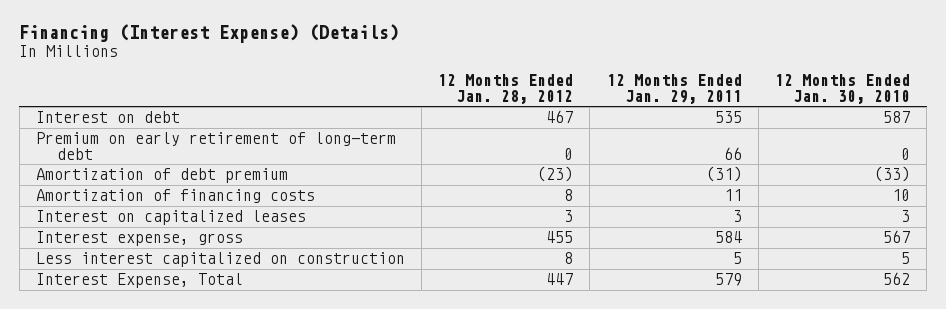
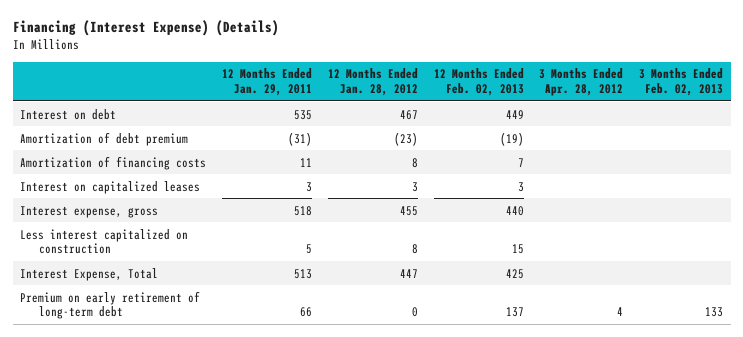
[774,74,910,105] 12 Months Ended Jan. 30, 2010 -> none
none -> [433,68,524,97] 12 Months Ended Feb. 02, 2013
none -> [539,68,624,97] 3 Months Ended Apr. 28, 2012
none -> [639,68,724,97] 3 Months Ended Feb. 02, 2013
[714,231,742,244] 584 -> [294,205,313,216] 518
[714,273,742,287] 579 -> [294,268,313,279] 513
[35,132,396,161] Premium on early retirement of long-term debt -> [20,290,201,320] Premium on early retirement of long-term debt

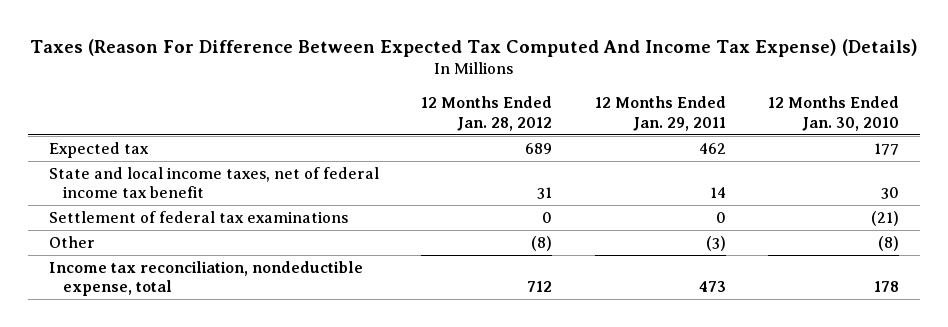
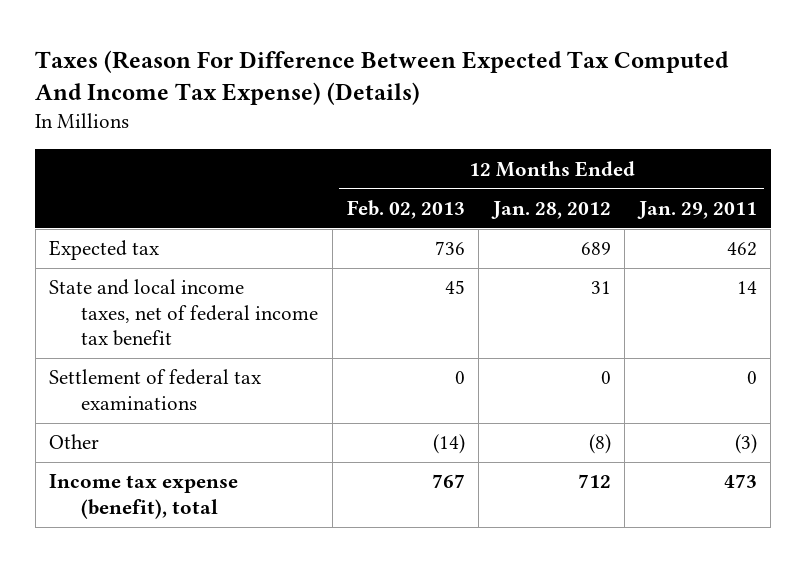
[768,96,900,131] 12 Months Ended Jan. 30, 2010 -> none
none -> [346,199,465,219] Feb. 02, 2013
[49,261,364,297] Income tax reconciliation, nondeductible expense, total -> [49,474,239,519] Income tax expense (benefit), total

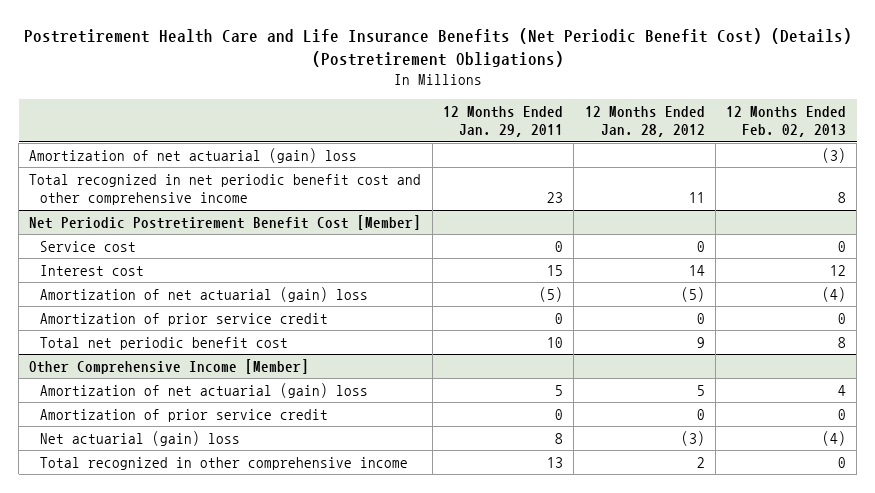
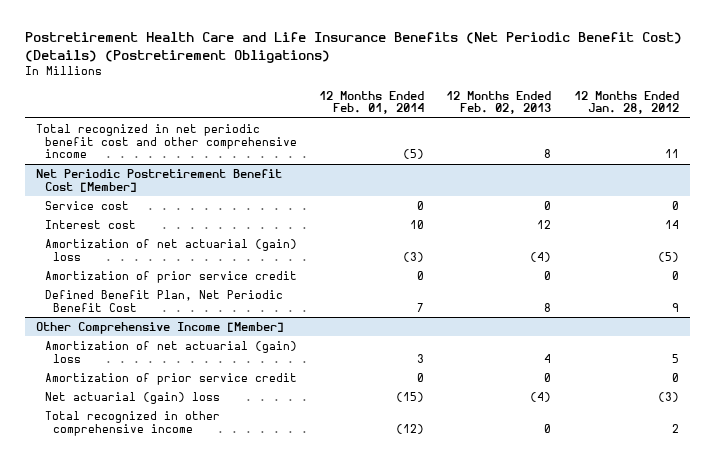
[442,105,563,138] 12 Months Ended Jan. 29, 2011 -> none
none -> [319,90,425,115] 12 Months Ended Feb. 01, 2014
[29,147,358,163] Amortization of net actuarial (gain) loss -> none
[40,336,289,350] Total net periodic benefit cost -> [44,289,283,312] Defined Benefit Plan, Net Periodic Benefit Cost

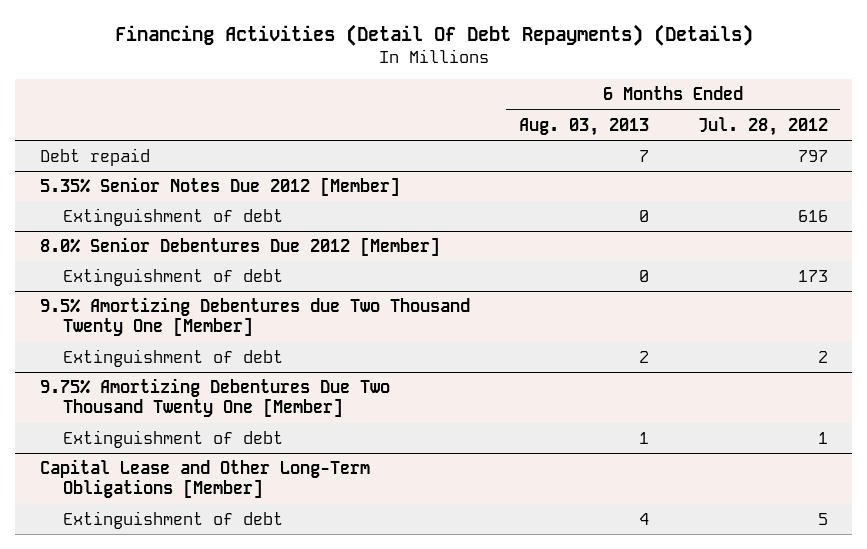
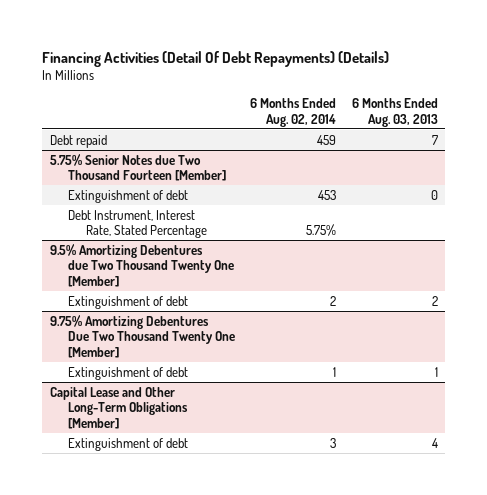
[697,116,828,136] Jul. 28, 2012 -> none
none -> [250,98,337,127] 6 Months Ended Aug. 02, 2014
[39,176,400,196] 5.35% Senior Notes Due 2012 [Member] -> none
[63,207,284,226] Extinguishment of debt -> none
[39,236,440,256] 8.0% Senior Debentures Due 2012 [Member] -> none
none -> [49,153,227,182] 5.75% Senior Notes due Two Thousand Fourteen [Member]
none -> [68,209,208,239] Debt Instrument, Interest Rate, Stated Percentage

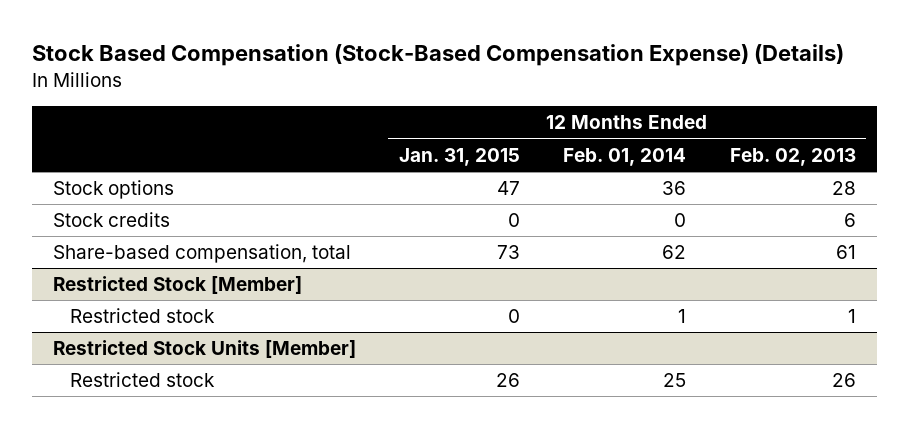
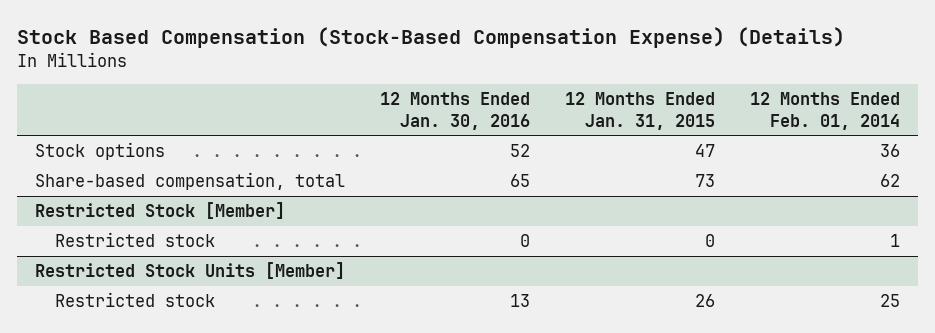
[729,147,856,166] Feb. 02, 2013 -> none
none -> [380,92,531,130] 12 Months Ended Jan. 30, 2016
[53,212,171,228] Stock credits -> none

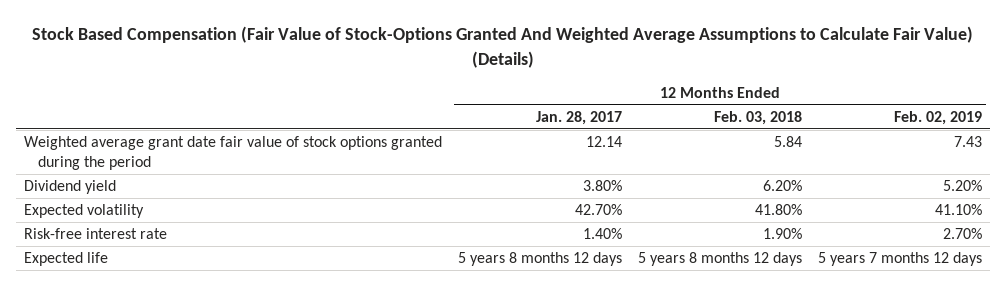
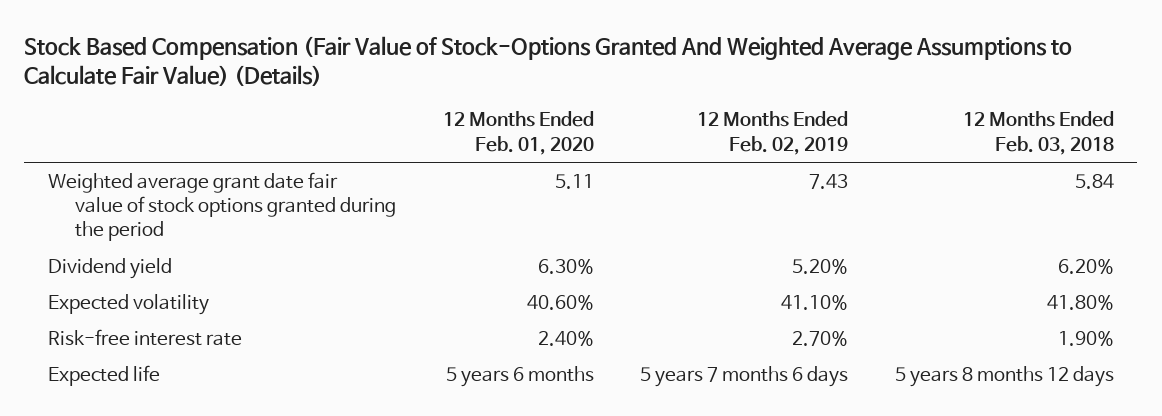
[535,110,622,125] Jan. 28, 2017 -> none
none -> [442,111,594,155] 12 Months Ended Feb. 01, 2020
[818,252,983,267] 5 years 7 months 12 days -> [640,365,849,387] 5 years 7 months 6 days

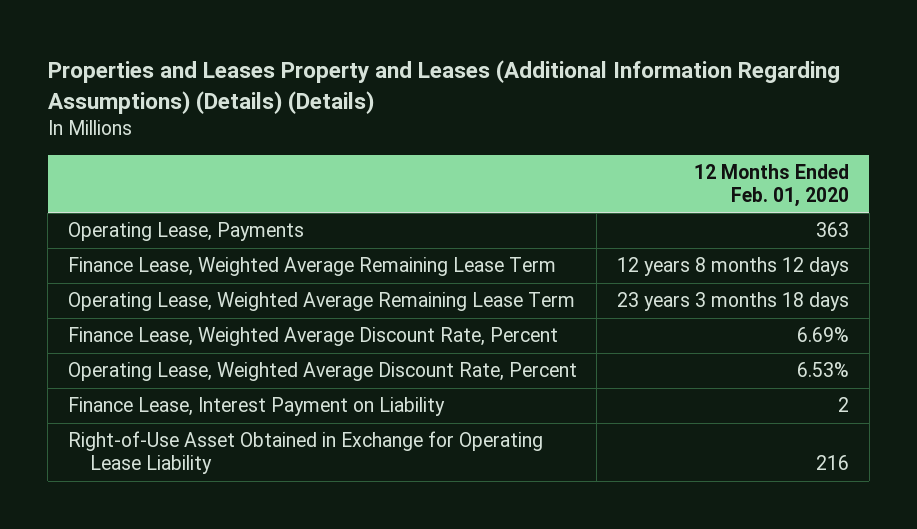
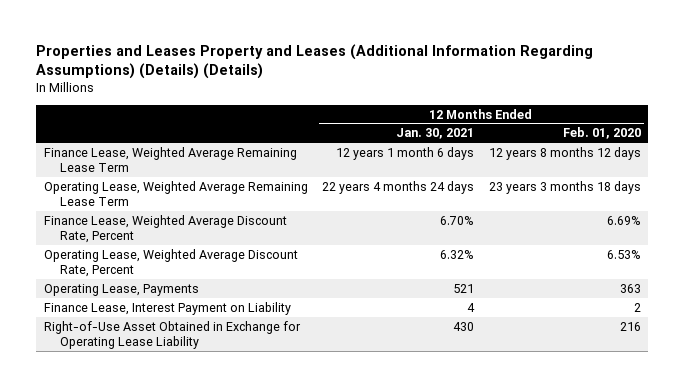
none -> [396,128,475,140] Jan. 30, 2021
[67,222,304,242] Operating Lease, Payments -> [43,283,199,296] Operating Lease, Payments

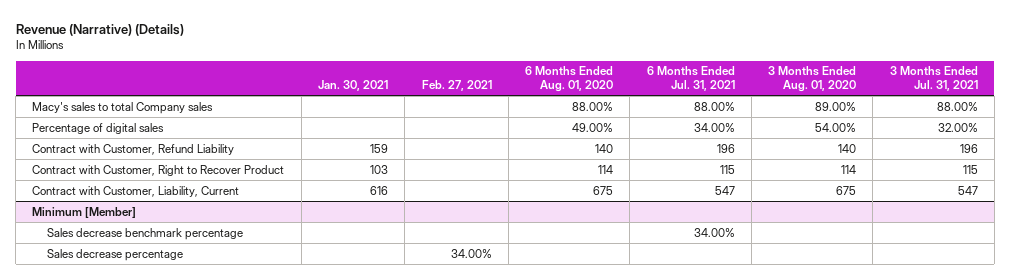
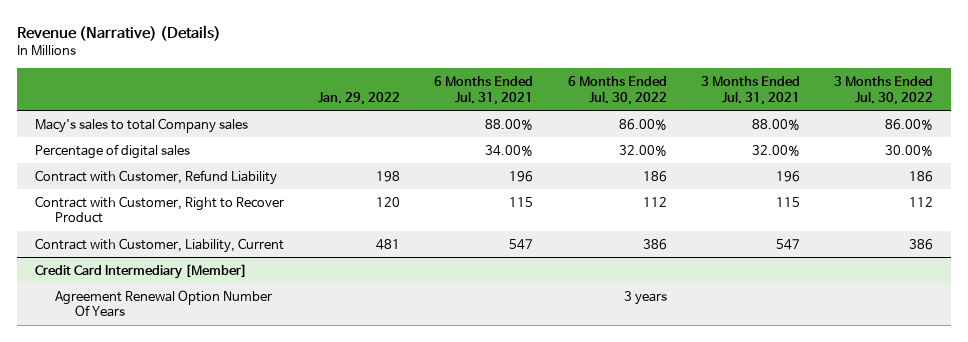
[318,80,389,92] Jan. 30, 2021 -> none
[421,80,492,92] Feb. 27, 2021 -> none
[525,66,614,93] 6 Months Ended Aug. 01, 2020 -> none
[768,66,857,93] 3 Months Ended Aug. 01, 2020 -> none
none -> [317,91,400,105] Jan. 29, 2022
none -> [567,76,667,105] 6 Months Ended Jul. 30, 2022
none -> [834,76,934,105] 3 Months Ended Jul. 30, 2022
[32,206,137,218] Minimum [Member] -> none
[47,227,244,240] Sales decrease benchmark percentage -> none
[47,248,184,261] Sales decrease percentage -> none
none -> [34,263,247,279] Credit Card Intermediary [Member]
none -> [54,289,272,318] Agreement Renewal Option Number Of Years

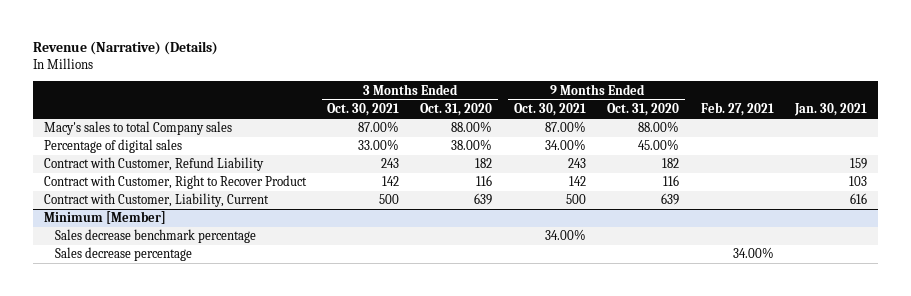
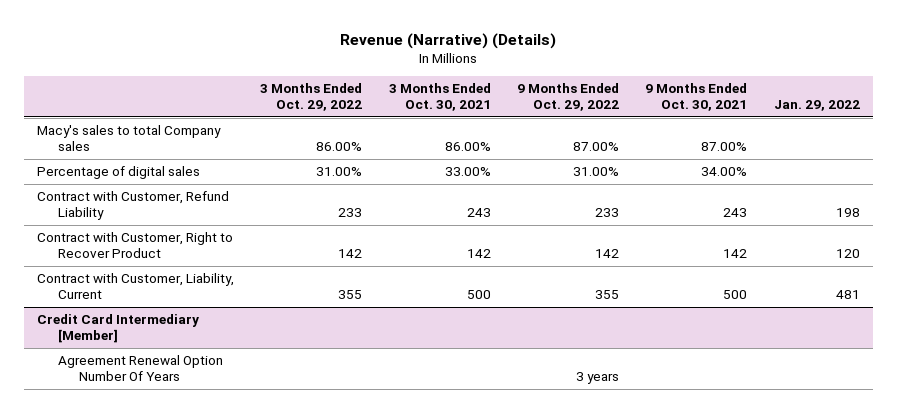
[420,102,493,116] Oct. 31, 2020 -> none
[607,102,680,116] Oct. 31, 2020 -> none
[700,101,774,116] Feb. 27, 2021 -> none
[794,102,868,116] Jan. 30, 2021 -> none
none -> [260,83,363,111] 3 Months Ended Oct. 29, 2022
none -> [517,83,620,111] 9 Months Ended Oct. 29, 2022
none -> [773,99,860,111] Jan. 29, 2022
[358,121,400,133] 87.00% -> [444,141,491,151] 86.00%
[43,211,166,225] Minimum [Member] -> none
[55,229,257,244] Sales decrease benchmark percentage -> none
[55,247,193,262] Sales decrease percentage -> none
none -> [36,314,199,343] Credit Card Intermediary [Member]
none -> [57,355,223,381] Agreement Renewal Option Number Of Years

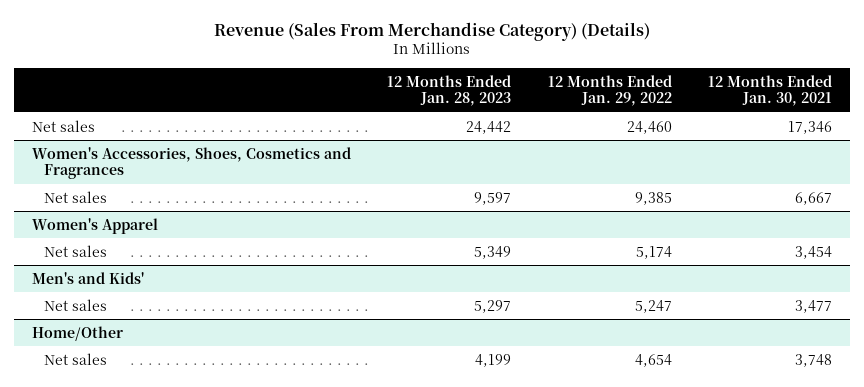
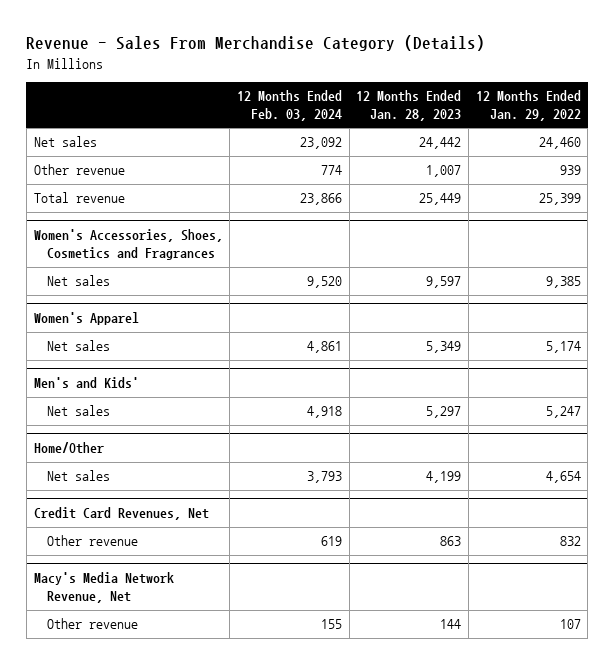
[214,21,651,41] Revenue (Sales From Merchandise Category) (Details) -> [26,35,486,52] Revenue - Sales From Merchandise Category (Details)
[707,74,832,107] 12 Months Ended Jan. 30, 2021 -> none
none -> [236,90,342,122] 12 Months Ended Feb. 03, 2024
none -> [33,164,125,176] Other revenue
none -> [33,192,125,204] Total revenue
none -> [33,507,209,521] Credit Card Revenues, Net
none -> [46,535,138,547] Other revenue
none -> [33,572,174,604] Macy's Media Network Revenue, Net
none -> [46,618,138,630] Other revenue

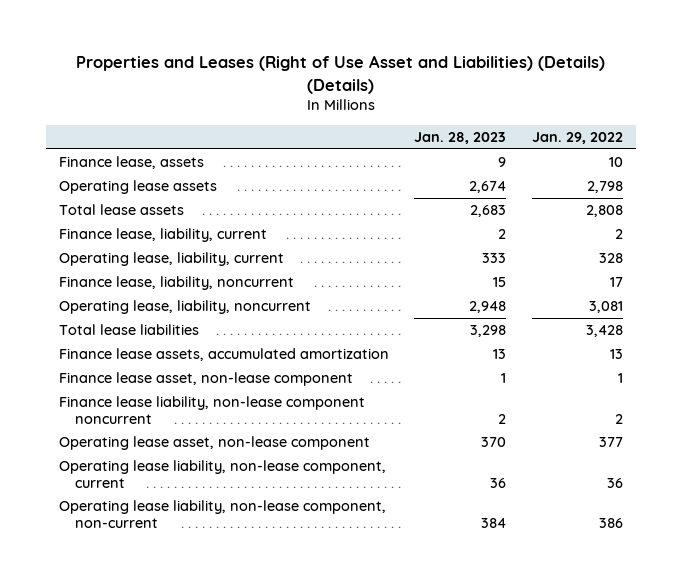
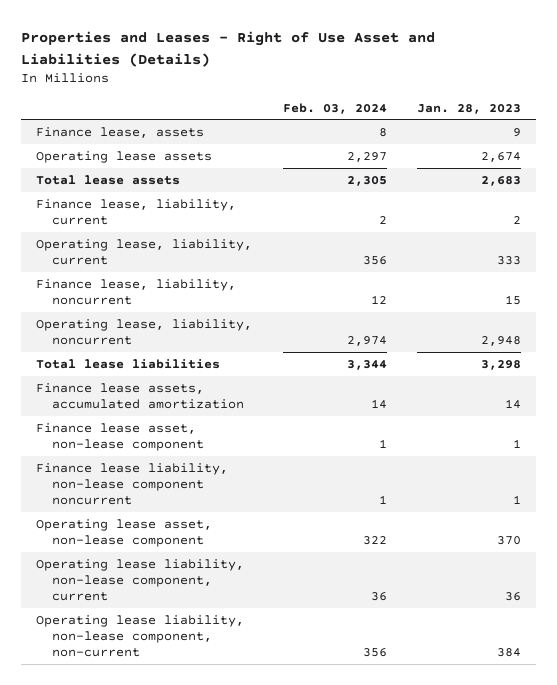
[75,55,605,94] Properties and Leases (Right of Use Asset and Liabilities) (Details) (Details) -> [21,31,436,67] Properties and Leases - Right of Use Asset and Liabilities (Details)
[531,131,623,144] Jan. 29, 2022 -> none
none -> [282,102,387,114] Feb. 03, 2024
[493,348,507,359] 13 -> [504,399,521,410] 14
[498,413,507,424] 2 -> [512,495,521,505] 1

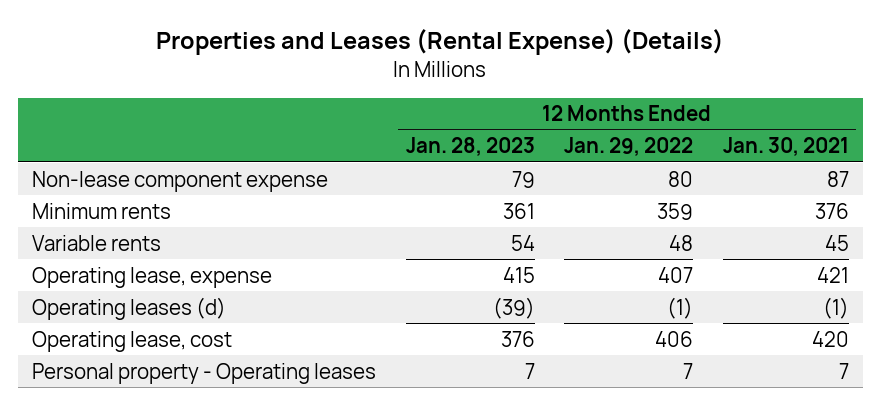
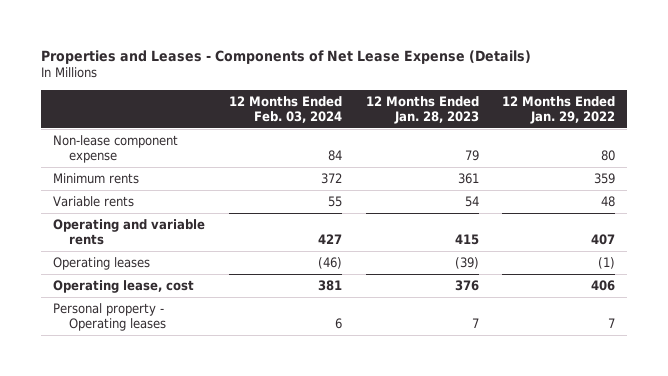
[156,29,725,56] Properties and Leases (Rental Expense) (Details) -> [41,49,532,64] Properties and Leases - Components of Net Lease Expense (Details)
[722,137,849,157] Jan. 30, 2021 -> none
none -> [228,95,342,123] 12 Months Ended Feb. 03, 2024
[32,266,273,288] Operating lease, expense -> [53,219,206,246] Operating and variable rents
[32,296,227,320] Operating leases (d) -> [53,257,151,271] Operating leases

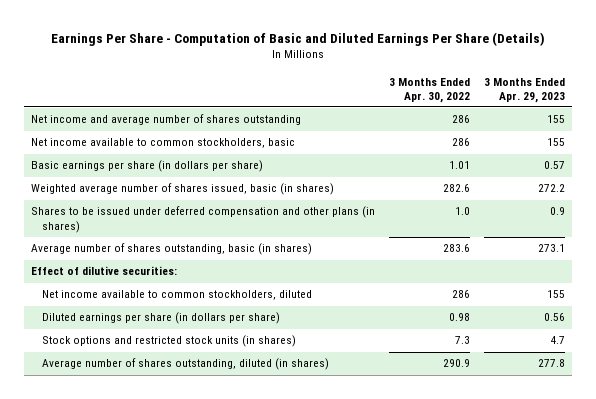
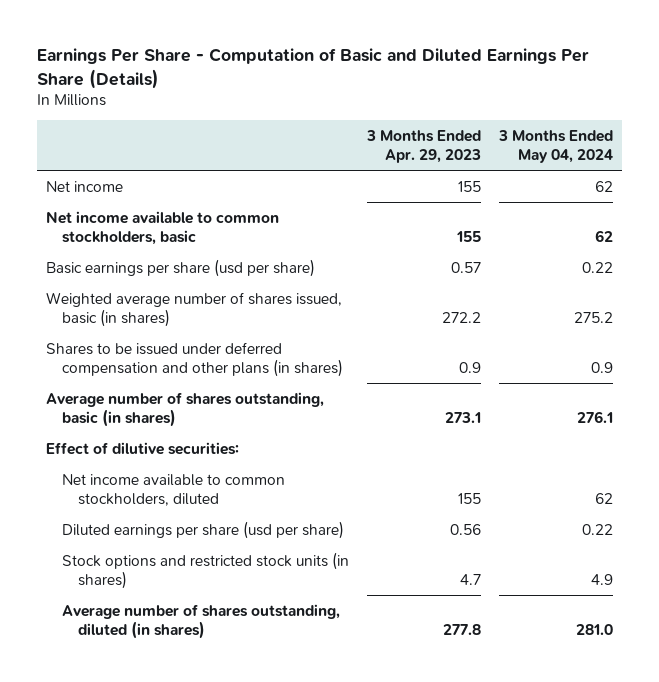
[388,77,470,103] 3 Months Ended Apr. 30, 2022 -> none
none -> [497,130,613,164] 3 Months Ended May 04, 2024
[31,114,302,126] Net income and average number of shares outstanding -> [46,180,124,192] Net income
[31,160,264,173] Basic earnings per share (in dollars per share) -> [46,258,316,277] Basic earnings per share (usd per share)
[41,312,280,325] Diluted earnings per share (in dollars per share) -> [61,520,344,539] Diluted earnings per share (usd per share)

